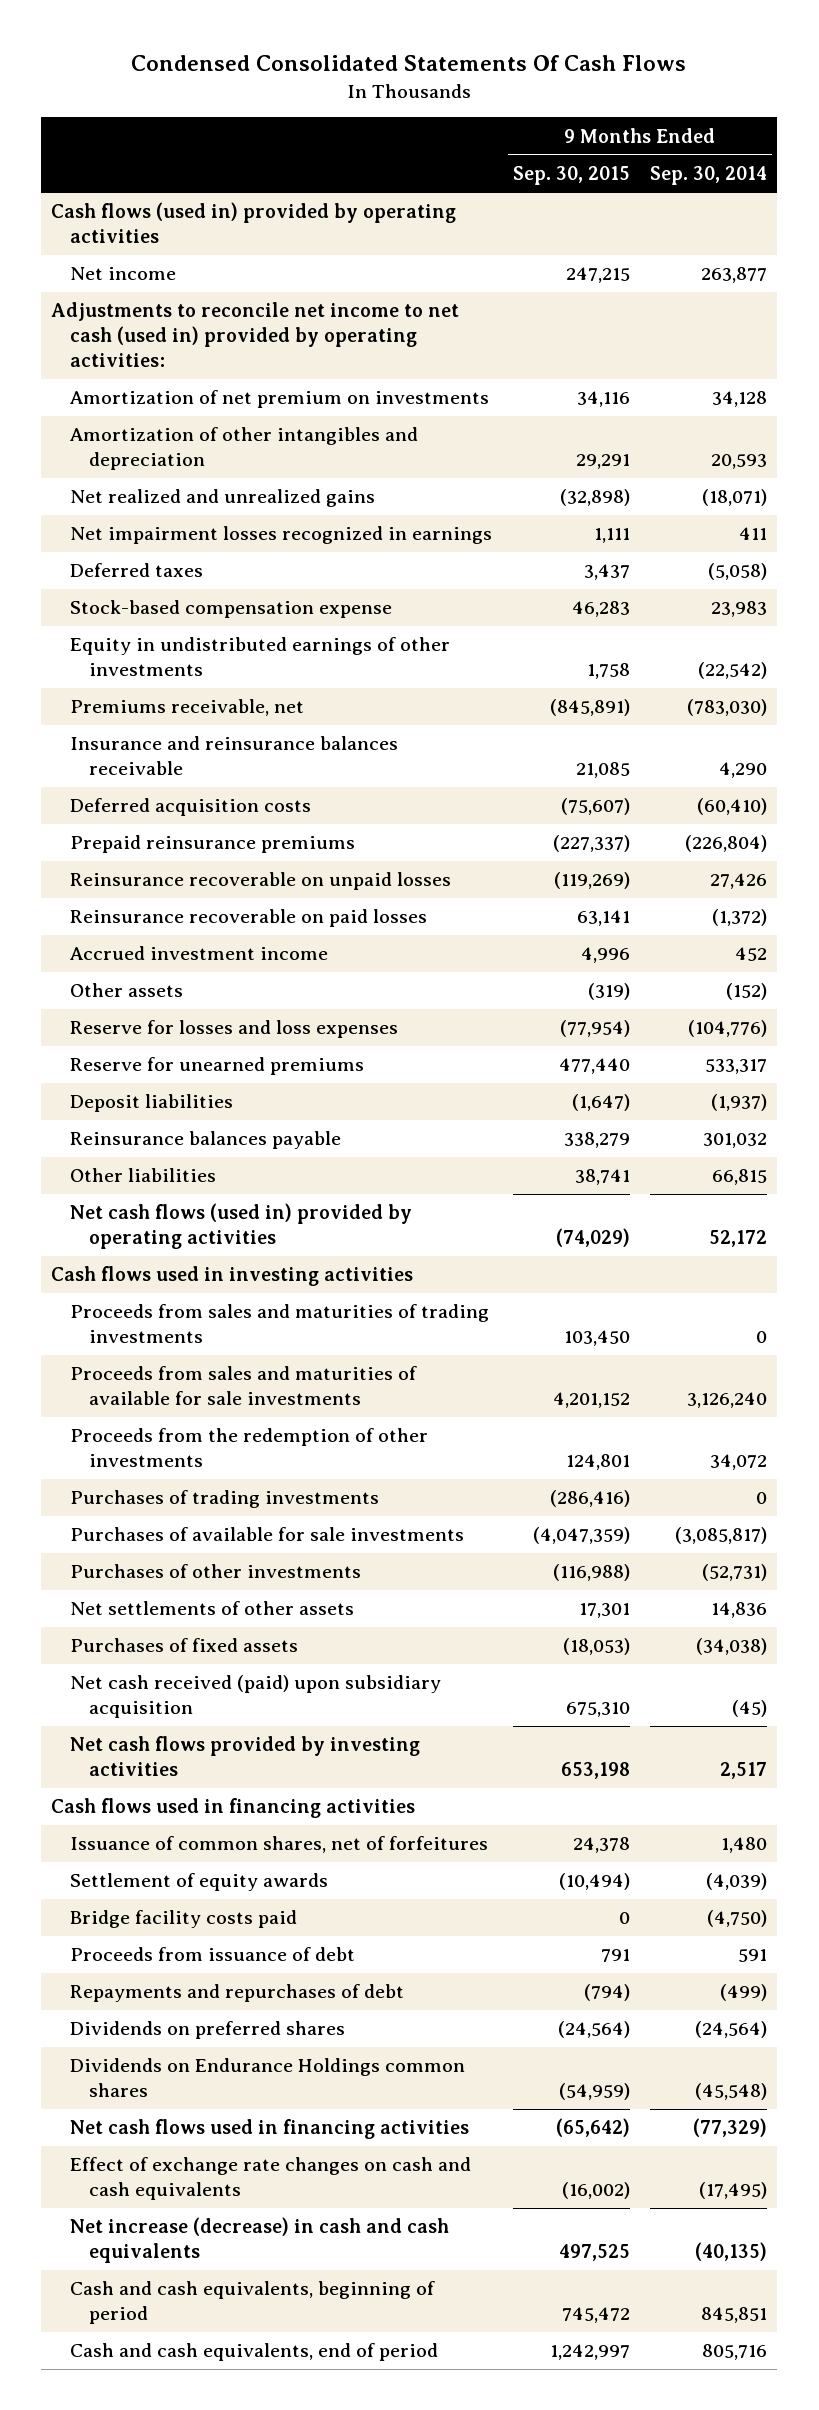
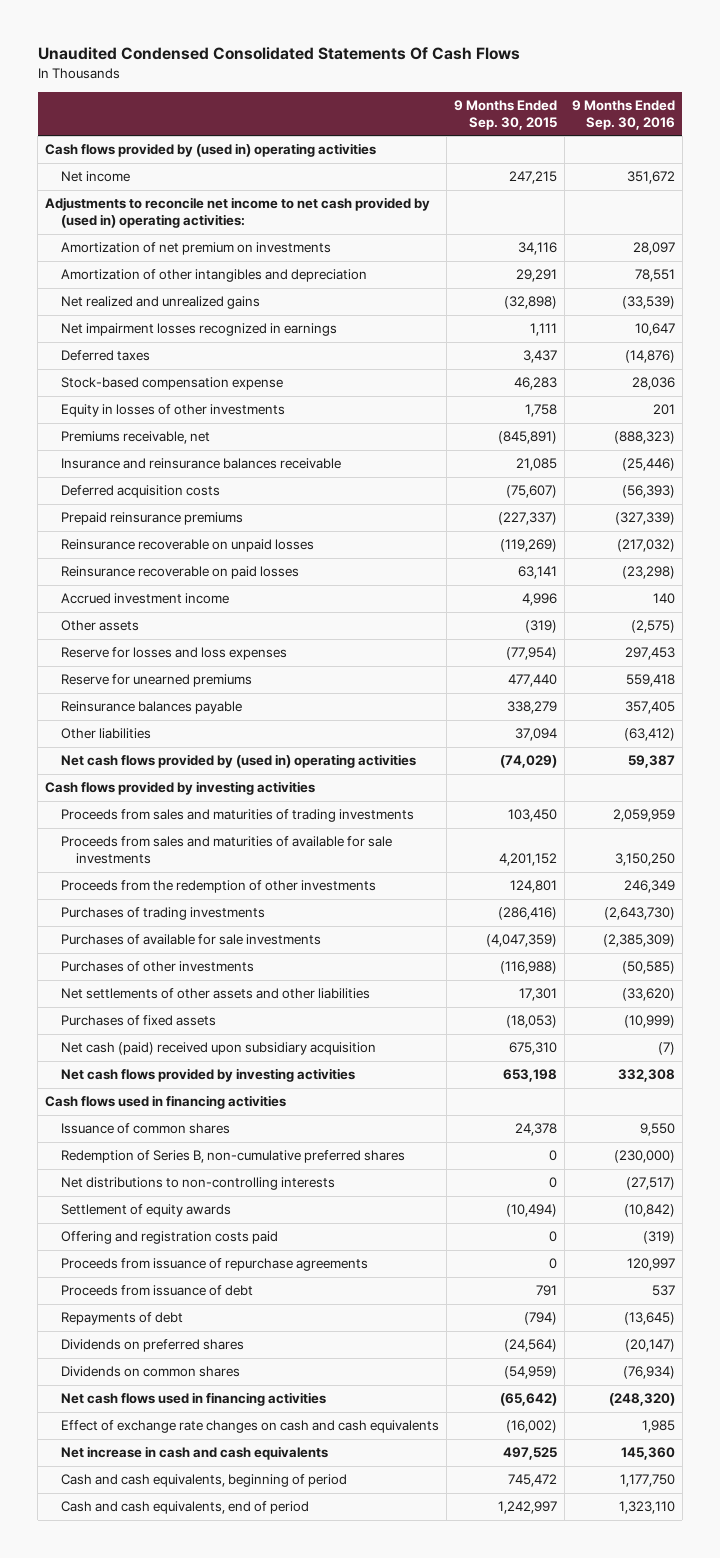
[131,55,687,72] Condensed Consolidated Statements Of Cash Flows -> [37,47,520,61] Unaudited Condensed Consolidated Statements Of Cash Flows
[650,166,768,186] Sep. 30, 2014 -> none
none -> [571,99,675,130] 9 Months Ended Sep. 30, 2016
[51,202,457,244] Cash flows (used in) provided by operating activities -> [45,143,377,158] Cash flows provided by (used in) operating activities
[51,302,460,367] Adjustments to reconcile net income to net cash (used in) provided by operating activities: -> [45,197,431,229] Adjustments to reconcile net income to net cash provided by (used in) operating activities:
[70,637,451,677] Equity in undistributed earnings of other investments -> [60,404,285,418] Equity in losses of other investments
[70,1094,234,1113] Deposit liabilities -> none
[574,1169,630,1186] 38,741 -> [514,728,557,742] 37,094
[70,1203,413,1250] Net cash flows (used in) provided by operating activities -> [60,754,416,769] Net cash flows provided by (used in) operating activities
[51,1266,414,1287] Cash flows used in investing activities -> [45,781,316,796] Cash flows provided by investing activities
[70,1601,355,1616] Net settlements of other assets -> [60,988,370,1000] Net settlements of other assets and other liabilities
[70,1675,442,1719] Net cash received (paid) upon subsidiary acquisition -> [60,1042,376,1056] Net cash (paid) received upon subsidiary acquisition
[70,1836,489,1854] Issuance of common shares, net of forfeitures -> [60,1123,230,1135] Issuance of common shares
none -> [60,1150,405,1164] Redemption of Series B, non-cumulative preferred shares
none -> [60,1177,335,1191] Net distributions to non-controlling interests
[70,1910,298,1929] Bridge facility costs paid -> none
none -> [60,1231,278,1245] Offering and registration costs paid
none -> [60,1258,368,1272] Proceeds from issuance of repurchase agreements
[70,1984,405,2003] Repayments and repurchases of debt -> [60,1312,183,1326] Repayments of debt
[70,2058,466,2098] Dividends on Endurance Holdings common shares -> [60,1366,240,1378] Dividends on common shares
[70,2217,450,2264] Net increase (decrease) in cash and cash equivalents -> [60,1446,328,1461] Net increase in cash and cash equivalents

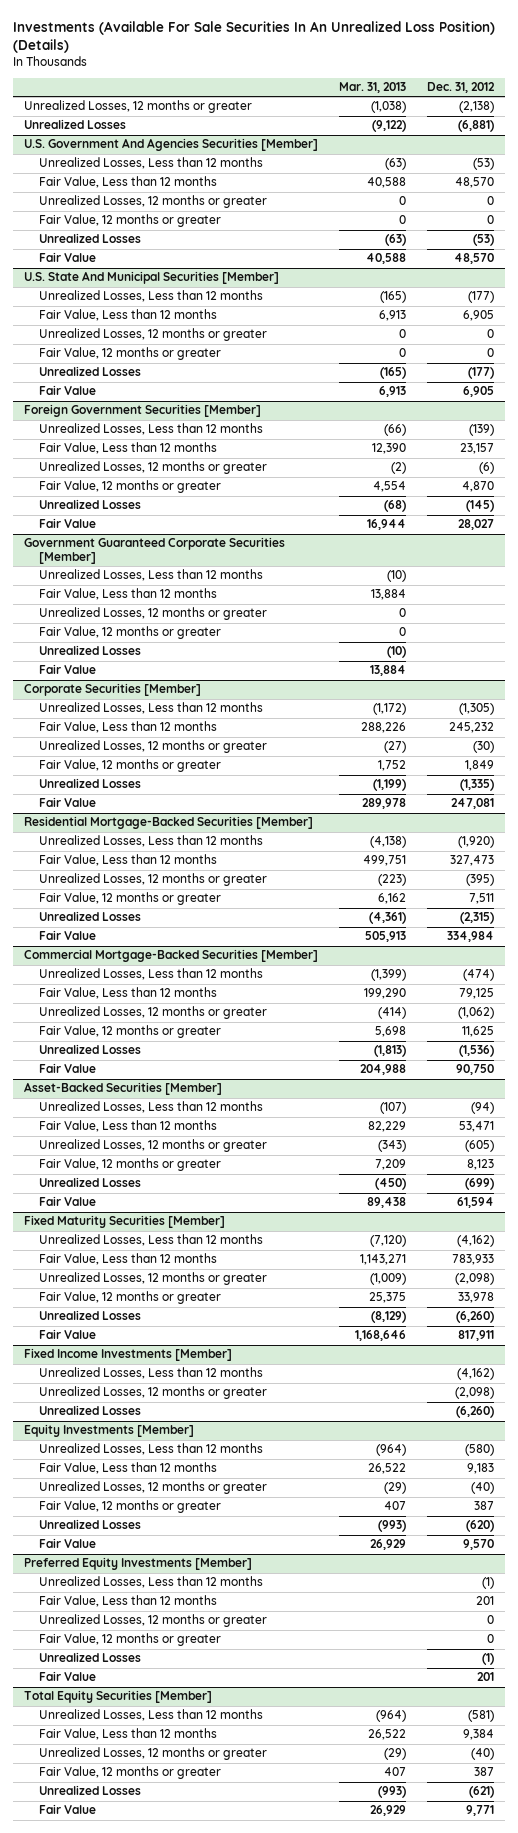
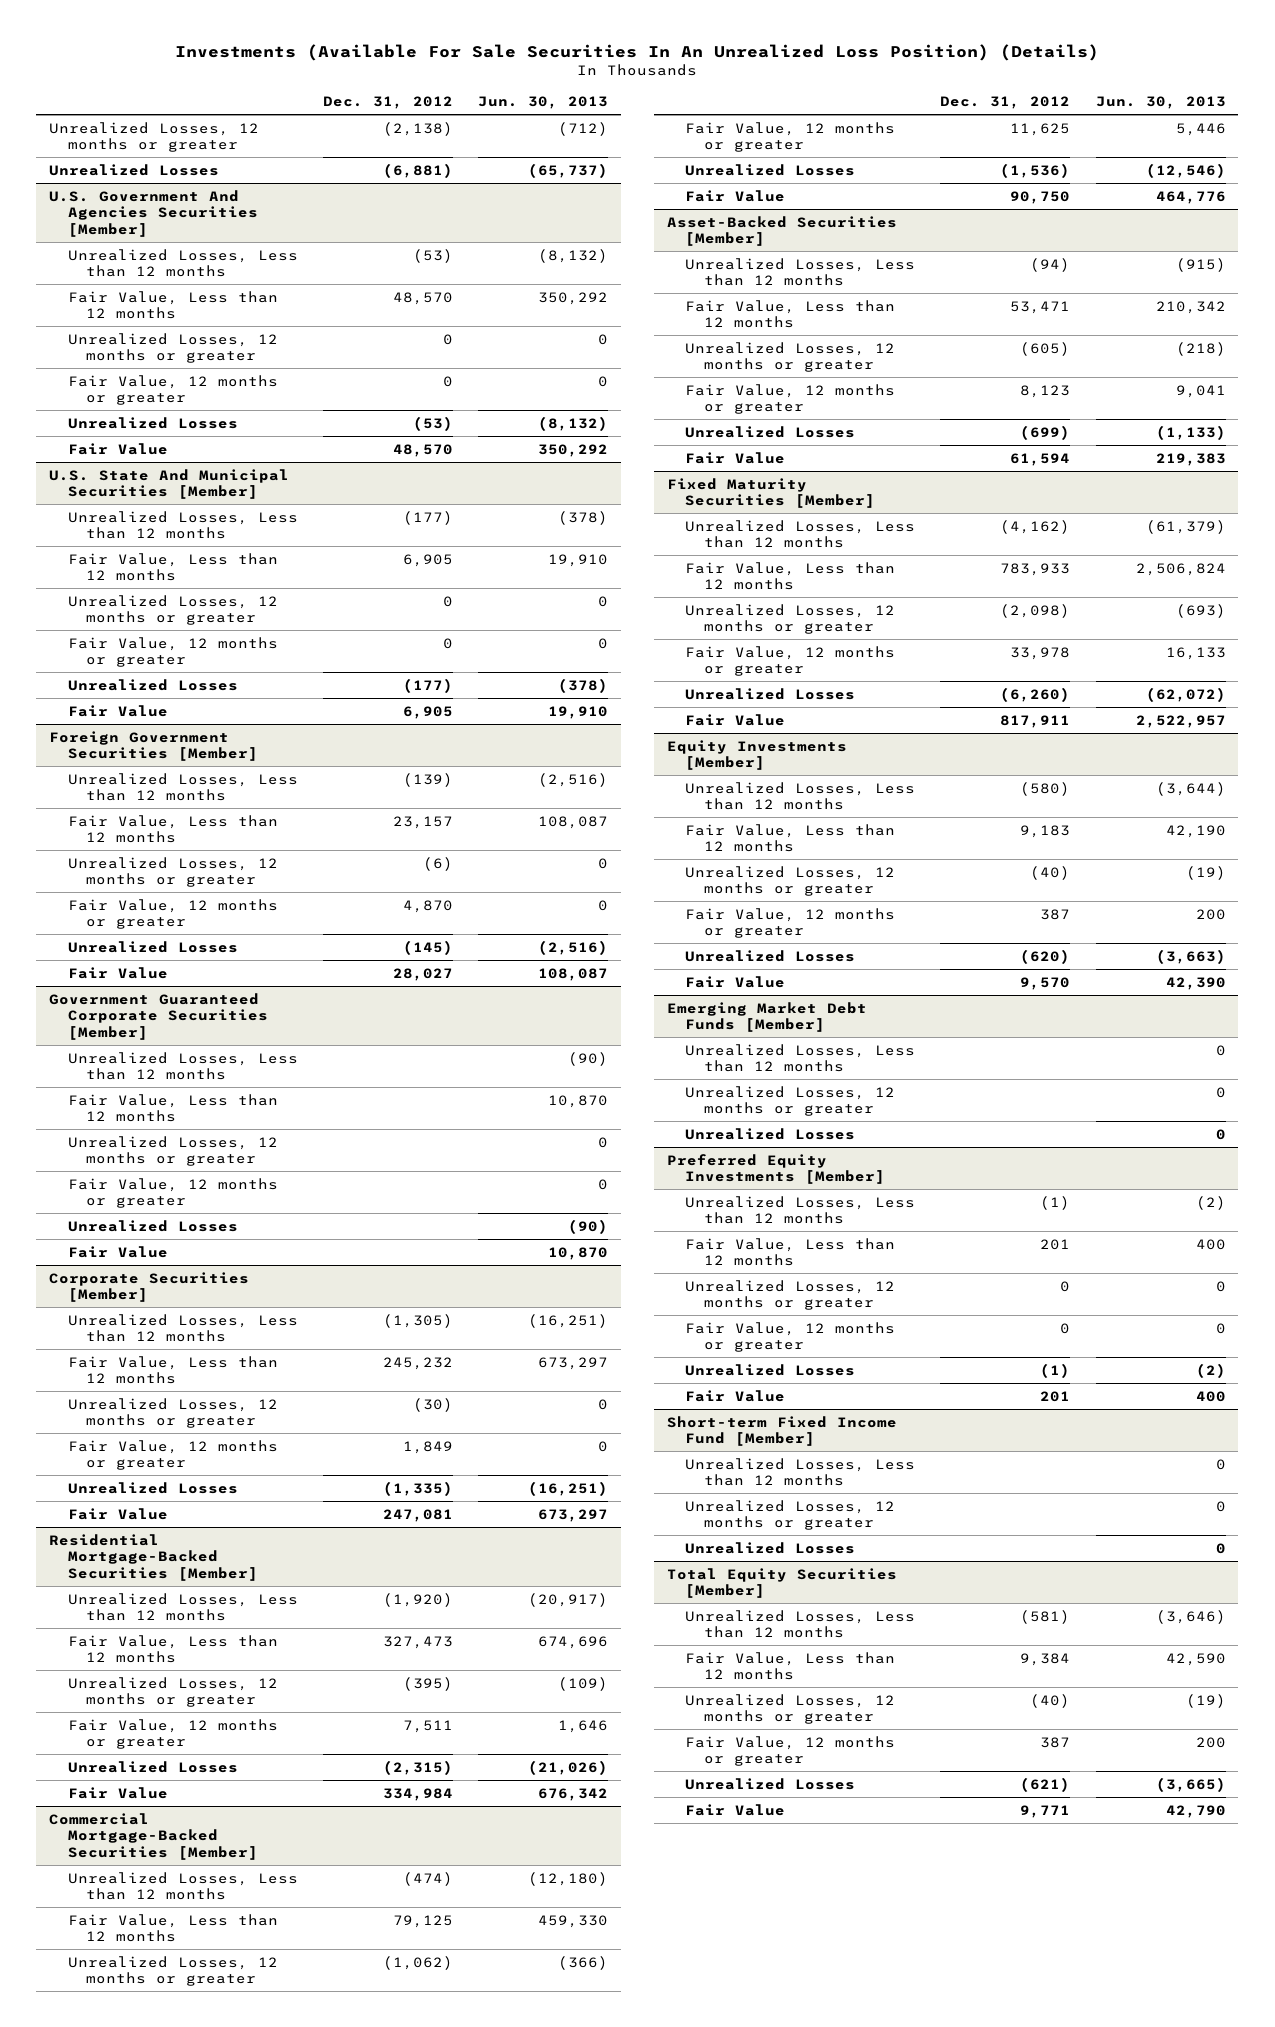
[339,82,407,94] Mar. 31, 2013 -> none
none -> [477,96,608,110] Jun. 30, 2013
[23,1348,232,1362] Fixed Income Investments [Member] -> none
[39,1367,264,1380] Unrealized Losses, Less than 12 months -> none
[39,1386,268,1400] Unrealized Losses, 12 months or greater -> none
[39,1405,142,1416] Unrealized Losses -> none
none -> [666,1001,867,1033] Emerging Market Debt Funds [Member]
none -> [685,1043,916,1073] Unrealized Losses, Less than 12 months
none -> [685,1085,896,1117] Unrealized Losses, 12 months or greater
none -> [685,1127,856,1140] Unrealized Losses
none -> [666,1415,897,1447] Short-term Fixed Income Fund [Member]
none -> [685,1457,916,1487] Unrealized Losses, Less than 12 months
none -> [685,1499,896,1531] Unrealized Losses, 12 months or greater
none -> [685,1541,856,1554] Unrealized Losses

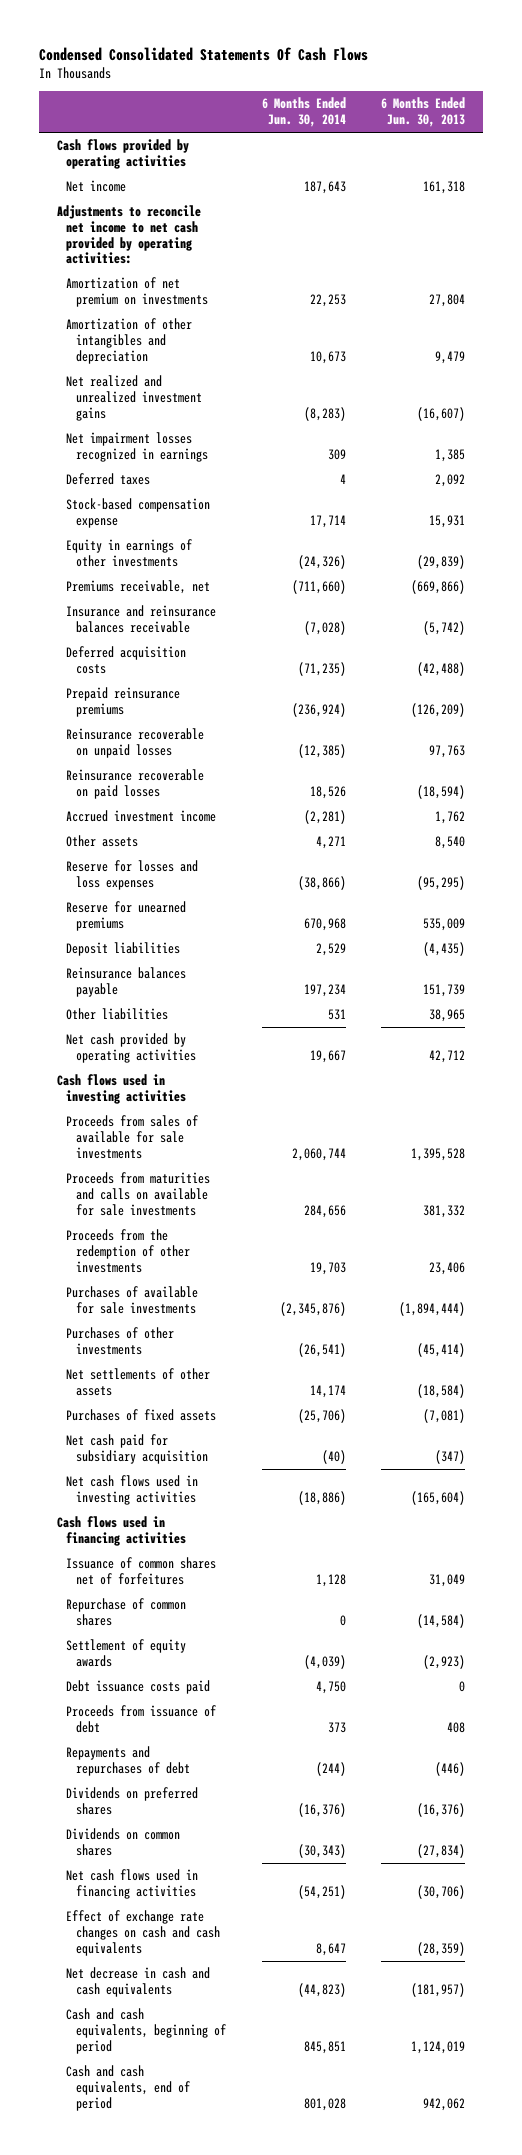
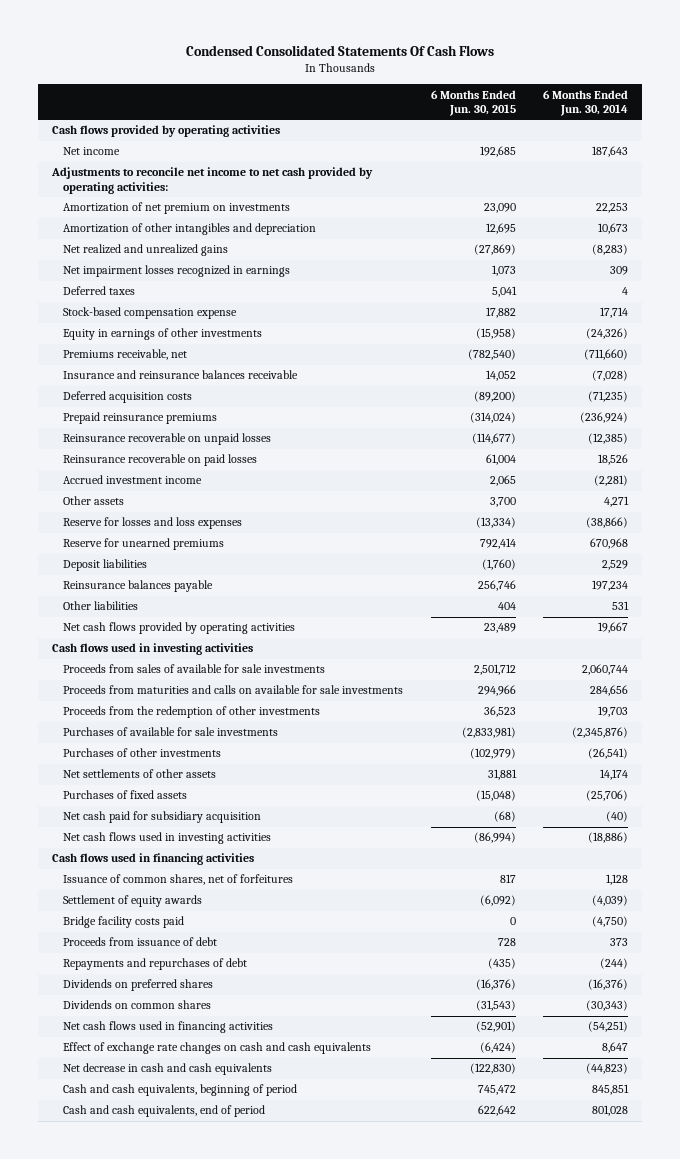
[381,97,466,128] 6 Months Ended Jun. 30, 2013 -> none
none -> [430,89,516,117] 6 Months Ended Jun. 30, 2015
[66,375,202,421] Net realized and unrealized investment gains -> [63,244,229,257] Net realized and unrealized gains
[66,1033,196,1063] Net cash provided by operating activities -> [63,622,296,635] Net cash flows provided by operating activities
[66,1598,187,1626] Repurchase of common shares -> none
[66,1557,217,1585] Issuance of common shares net of forfeitures -> [63,874,294,886] Issuance of common shares, net of forfeitures
[66,1680,211,1695] Debt issuance costs paid -> [63,916,185,929] Bridge facility costs paid
[315,1681,346,1695] 4,750 -> [592,916,629,928] (4,750)

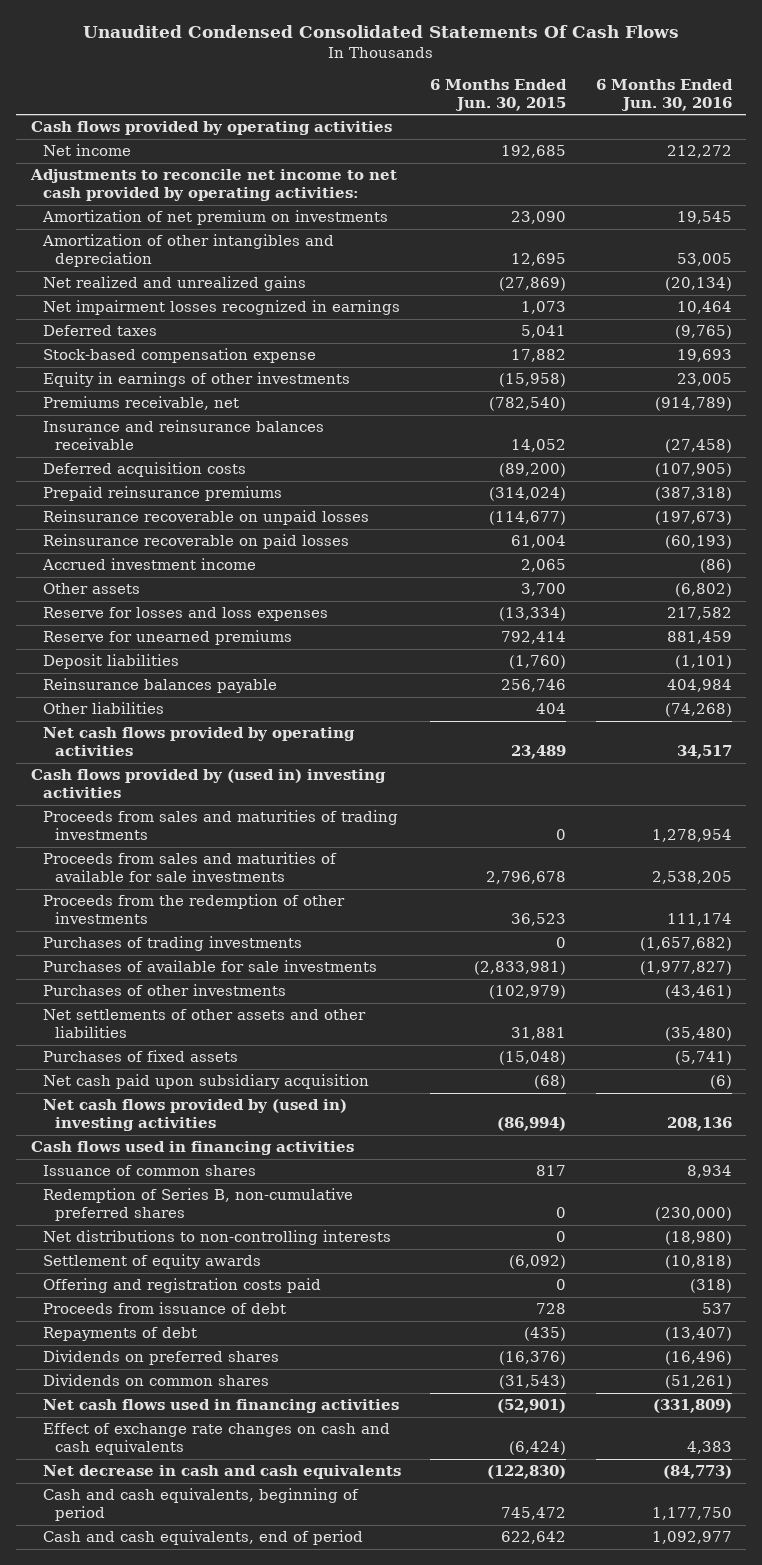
[186,45,495,57] Condensed Consolidated Statements Of Cash Flows -> [83,25,680,39] Unaudited Condensed Consolidated Statements Of Cash Flows
[543,89,629,117] 6 Months Ended Jun. 30, 2014 -> none
none -> [595,78,733,111] 6 Months Ended Jun. 30, 2016
[63,685,404,695] Proceeds from maturities and calls on available for sale investments -> none
[51,643,253,656] Cash flows used in investing activities -> [30,769,386,799] Cash flows provided by (used in) investing activities
none -> [42,810,398,841] Proceeds from sales and maturities of trading investments
[63,664,326,674] Proceeds from sales of available for sale investments -> [42,852,337,883] Proceeds from sales and maturities of available for sale investments
[473,664,516,676] 2,501,712 -> [486,871,567,885] 2,796,678
none -> [42,936,302,952] Purchases of trading investments
[63,769,217,779] Net settlements of other assets -> [42,1009,366,1039] Net settlements of other assets and other liabilities
[63,811,262,824] Net cash paid for subsidiary acquisition -> [42,1074,369,1090] Net cash paid upon subsidiary acquisition
[63,832,272,845] Net cash flows used in investing activities -> [42,1099,347,1132] Net cash flows provided by (used in) investing activities
[63,874,294,886] Issuance of common shares, net of forfeitures -> [42,1165,256,1177] Issuance of common shares
none -> [42,1188,353,1222] Redemption of Series B, non-cumulative preferred shares
none -> [42,1230,391,1246] Net distributions to non-controlling interests
[63,916,185,929] Bridge facility costs paid -> none
none -> [42,1278,321,1294] Offering and registration costs paid
[63,958,248,971] Repayments and repurchases of debt -> [42,1327,197,1342] Repayments of debt

